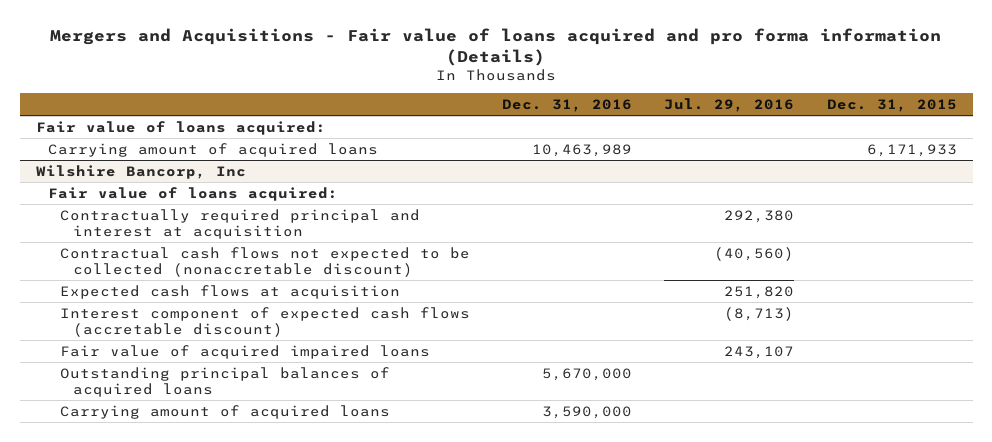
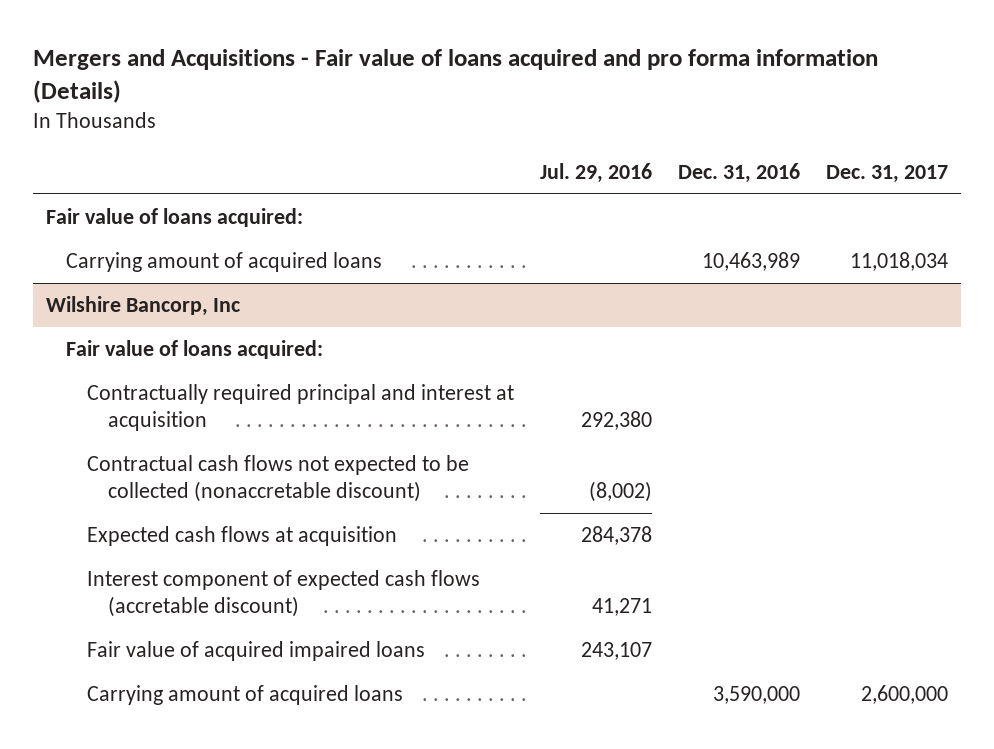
[826,98,957,112] Dec. 31, 2015 -> none
none -> [826,164,949,183] Dec. 31, 2017
[714,246,795,261] (40,560) -> [589,480,653,502] (8,002)
[724,285,795,299] 251,820 -> [581,525,653,545] 284,378
[724,306,795,321] (8,713) -> [592,597,653,616] 41,271
[60,366,391,397] Outstanding principal balances of acquired loans -> none

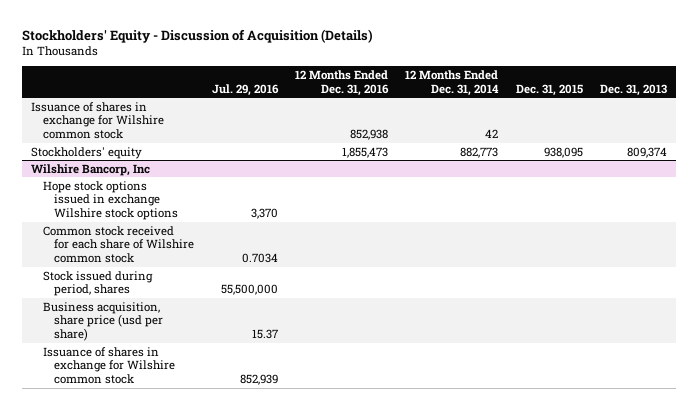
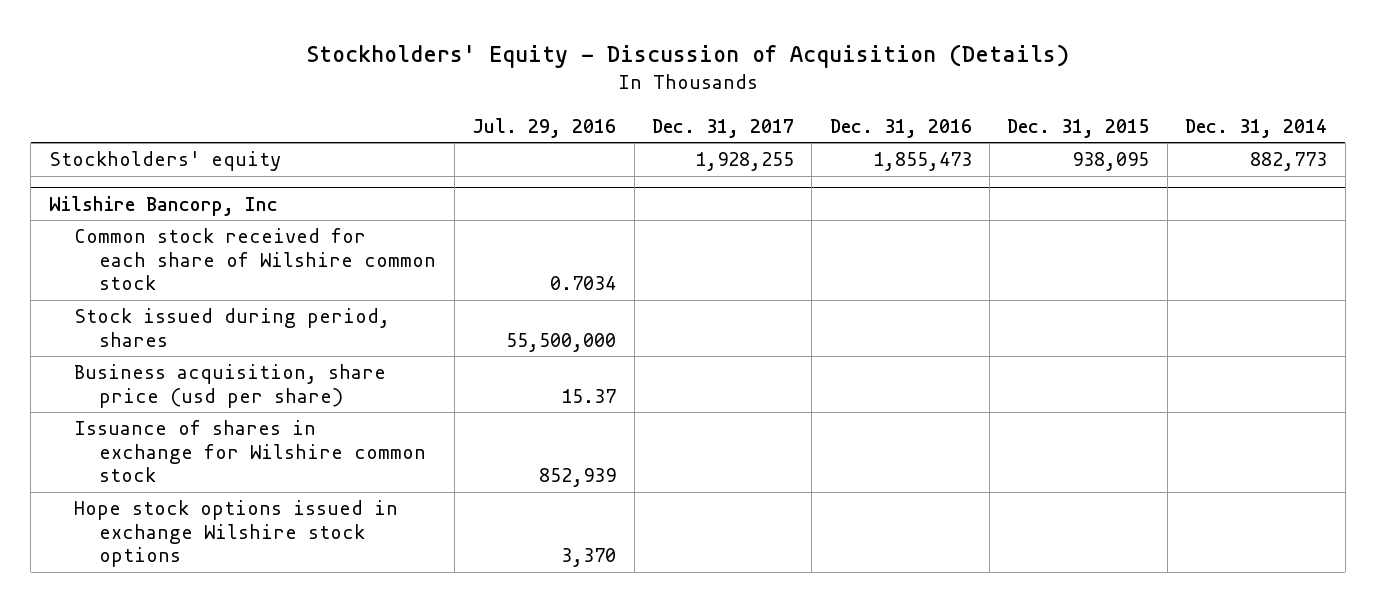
[295,70,390,96] 12 Months Ended Dec. 31, 2016 -> none
[405,70,500,96] 12 Months Ended Dec. 31, 2014 -> none
[600,83,668,96] Dec. 31, 2013 -> none
none -> [651,118,794,138] Dec. 31, 2017
none -> [829,118,972,138] Dec. 31, 2016
none -> [1185,118,1328,138] Dec. 31, 2014
[31,101,164,139] Issuance of shares in exchange for Wilshire common stock -> none
[42,180,179,220] Hope stock options issued in exchange Wilshire stock options -> [74,500,399,568] Hope stock options issued in exchange Wilshire stock options

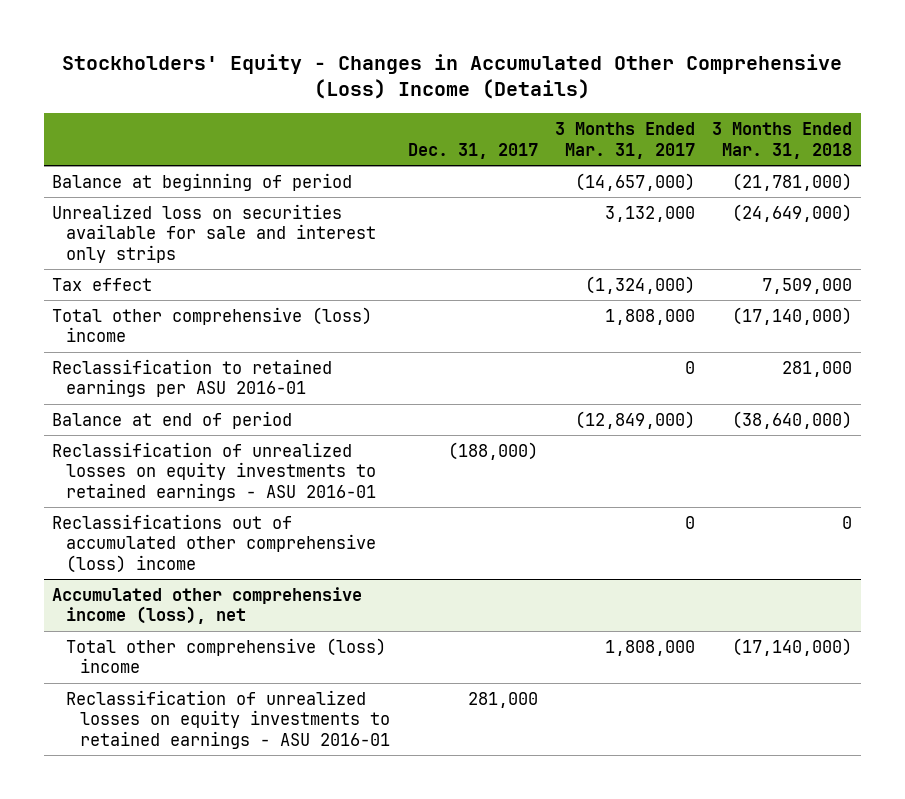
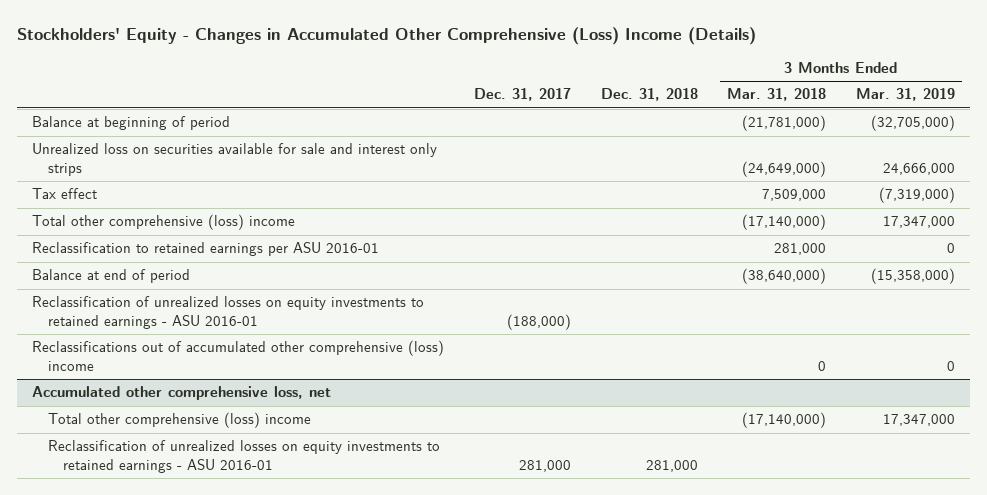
[554,122,695,159] 3 Months Ended Mar. 31, 2017 -> none
none -> [600,88,698,102] Dec. 31, 2018
none -> [855,88,955,102] Mar. 31, 2019
[52,586,363,625] Accumulated other comprehensive income (loss), net -> [32,386,332,401] Accumulated other comprehensive loss, net

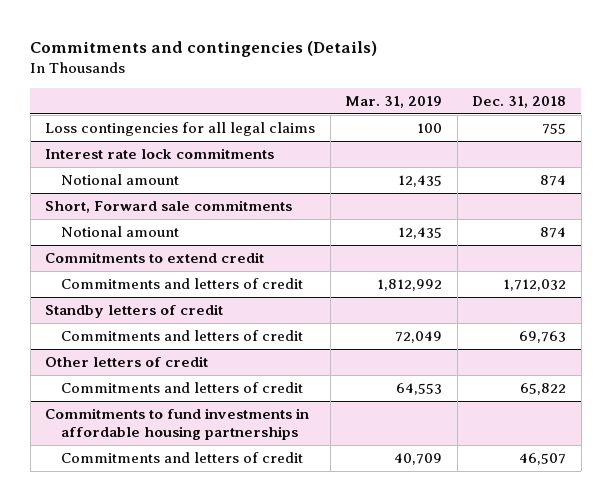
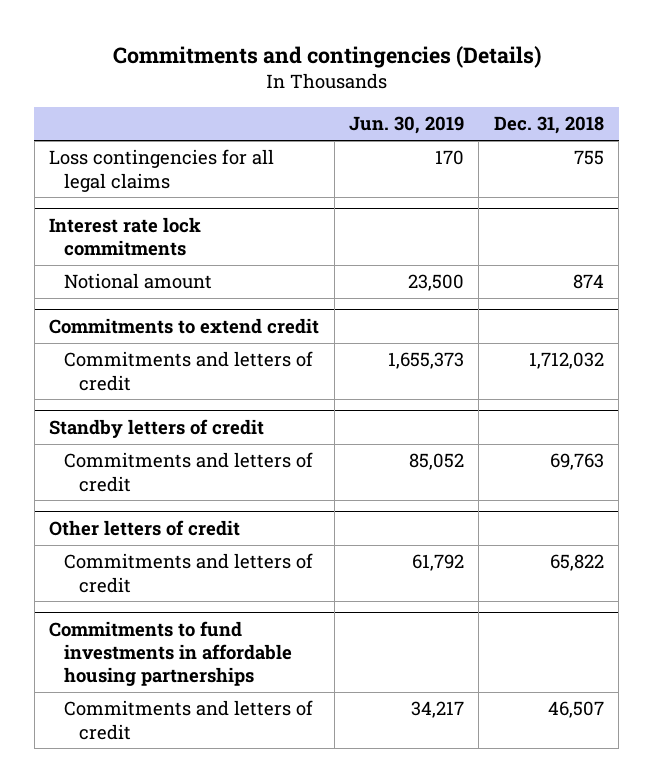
[345,96,443,109] Mar. 31, 2019 -> none
none -> [349,116,465,135] Jun. 30, 2019
[45,200,293,214] Short, Forward sale commitments -> none
[60,226,179,238] Notional amount -> none

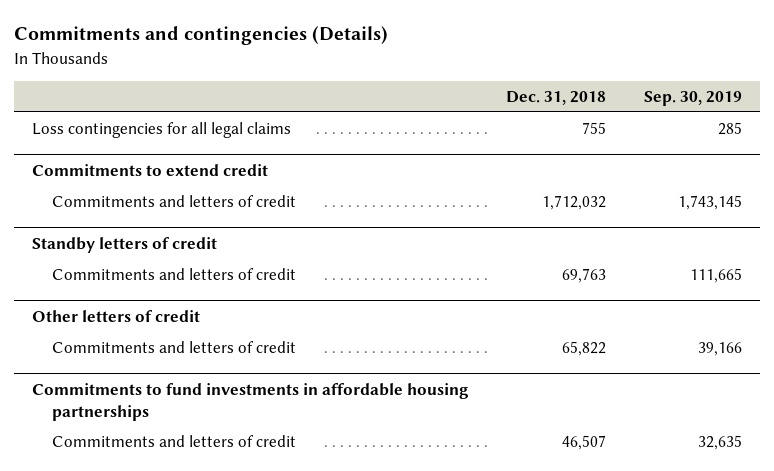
[349,116,465,135] Jun. 30, 2019 -> none
none -> [643,90,742,106] Sep. 30, 2019
[49,216,202,257] Interest rate lock commitments -> none
[64,273,213,290] Notional amount -> none

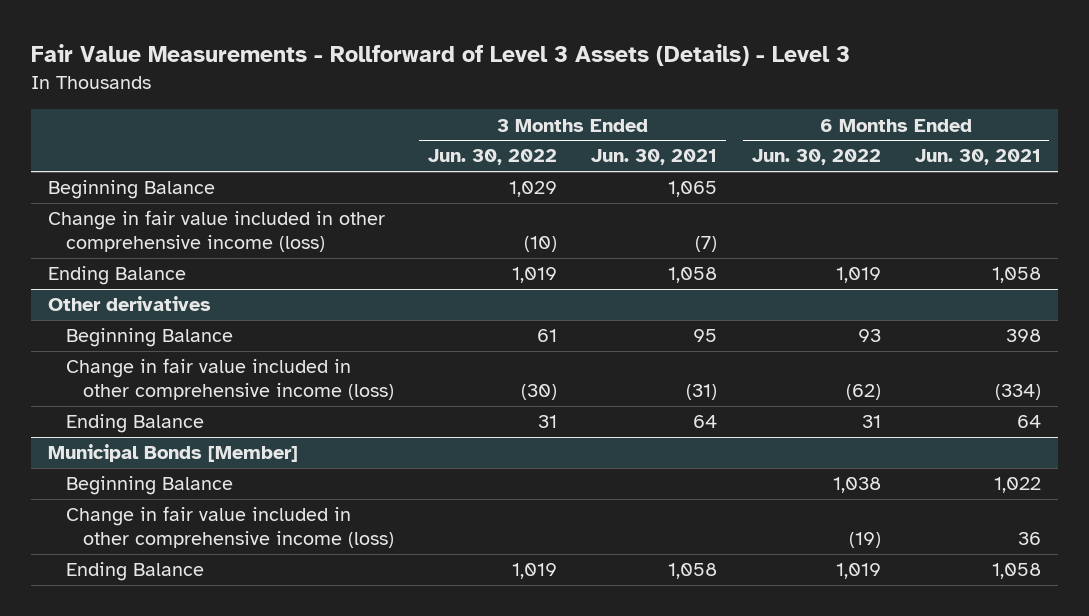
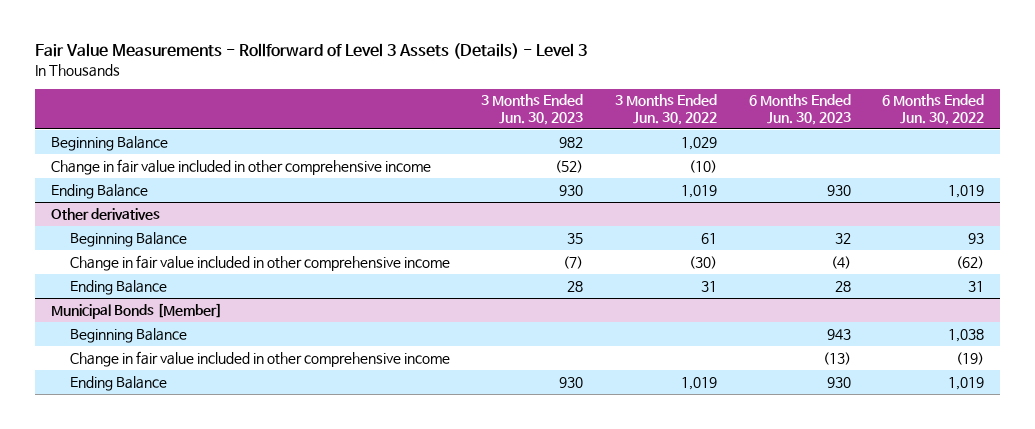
[591,149,718,166] Jun. 30, 2021 -> none
[914,149,1041,166] Jun. 30, 2021 -> none
none -> [481,94,584,125] 3 Months Ended Jun. 30, 2023
none -> [748,94,851,125] 6 Months Ended Jun. 30, 2023
[48,210,386,253] Change in fair value included in other comprehensive income (loss) -> [50,158,431,175] Change in fair value included in other comprehensive income
[65,358,394,401] Change in fair value included in other comprehensive income (loss) -> [69,254,450,271] Change in fair value included in other comprehensive income
[65,506,394,549] Change in fair value included in other comprehensive income (loss) -> [69,350,450,367] Change in fair value included in other comprehensive income

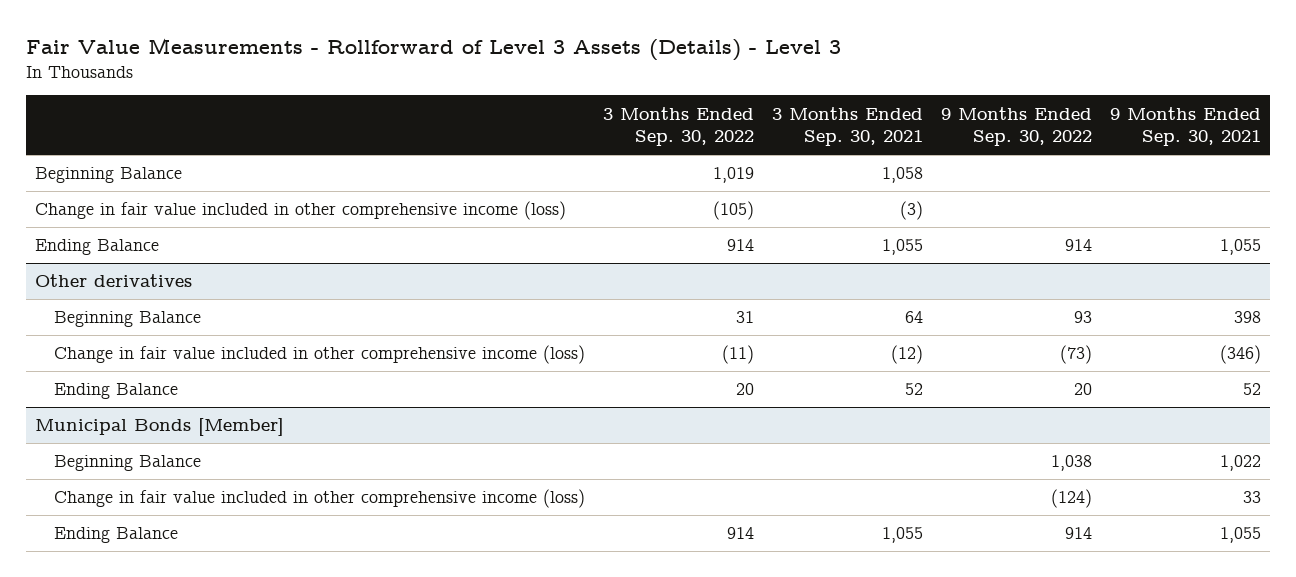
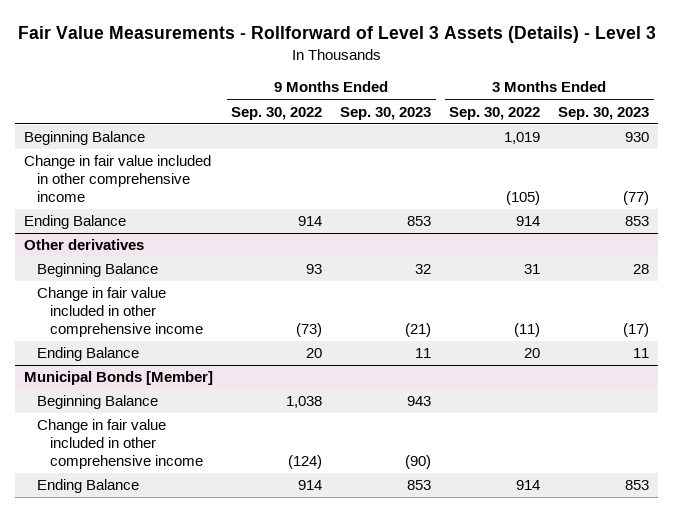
[772,106,924,147] 3 Months Ended Sep. 30, 2021 -> none
[1110,106,1262,147] 9 Months Ended Sep. 30, 2021 -> none
none -> [340,106,432,120] Sep. 30, 2023
none -> [558,106,650,120] Sep. 30, 2023
[35,201,567,221] Change in fair value included in other comprehensive income (loss) -> [24,155,212,203] Change in fair value included in other comprehensive income
[54,345,586,365] Change in fair value included in other comprehensive income (loss) -> [37,287,203,338] Change in fair value included in other comprehensive income
[54,489,586,509] Change in fair value included in other comprehensive income (loss) -> [37,419,203,470] Change in fair value included in other comprehensive income

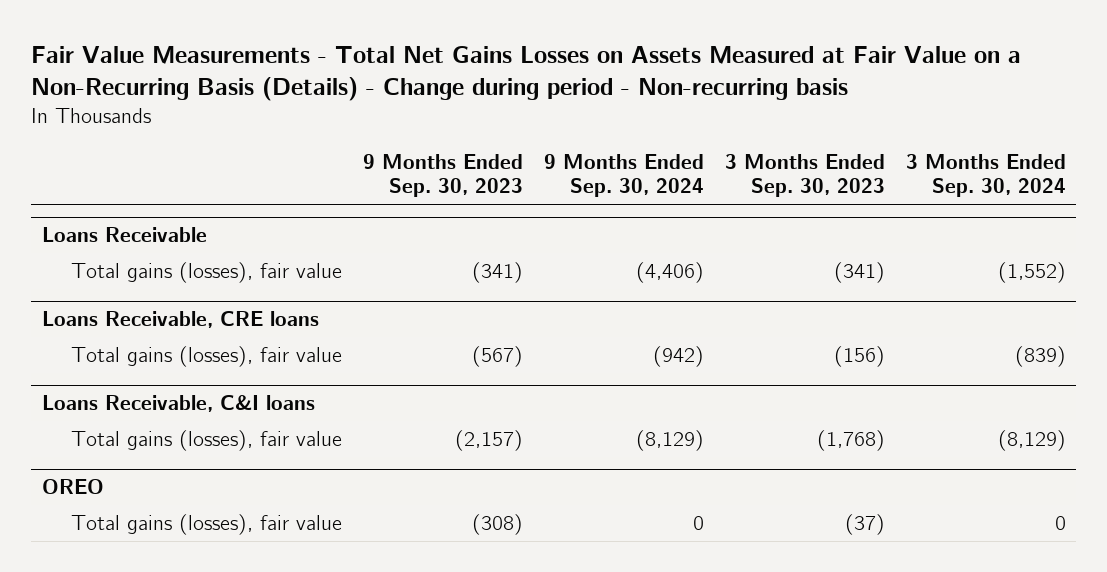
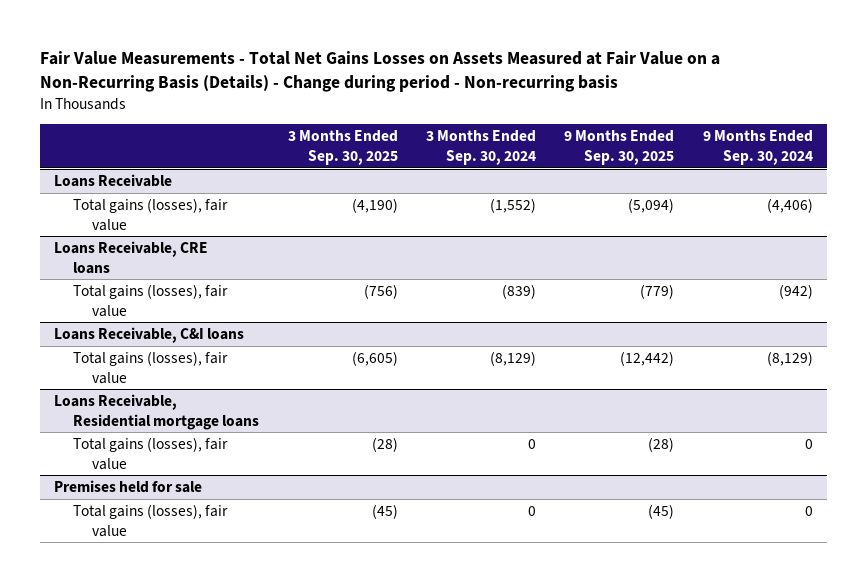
[362,153,523,198] 9 Months Ended Sep. 30, 2023 -> none
[724,153,885,198] 3 Months Ended Sep. 30, 2023 -> none
none -> [287,130,398,165] 3 Months Ended Sep. 30, 2025
none -> [564,130,675,165] 9 Months Ended Sep. 30, 2025
[41,479,104,495] OREO -> none
none -> [54,394,260,430] Loans Receivable, Residential mortgage loans
none -> [54,480,203,494] Premises held for sale
none -> [73,504,229,537] Total gains (losses), fair value

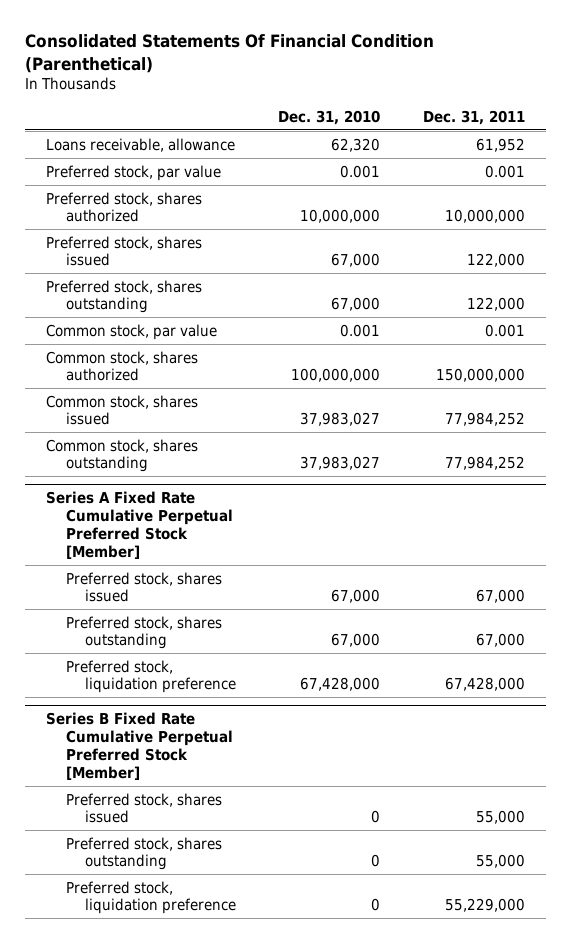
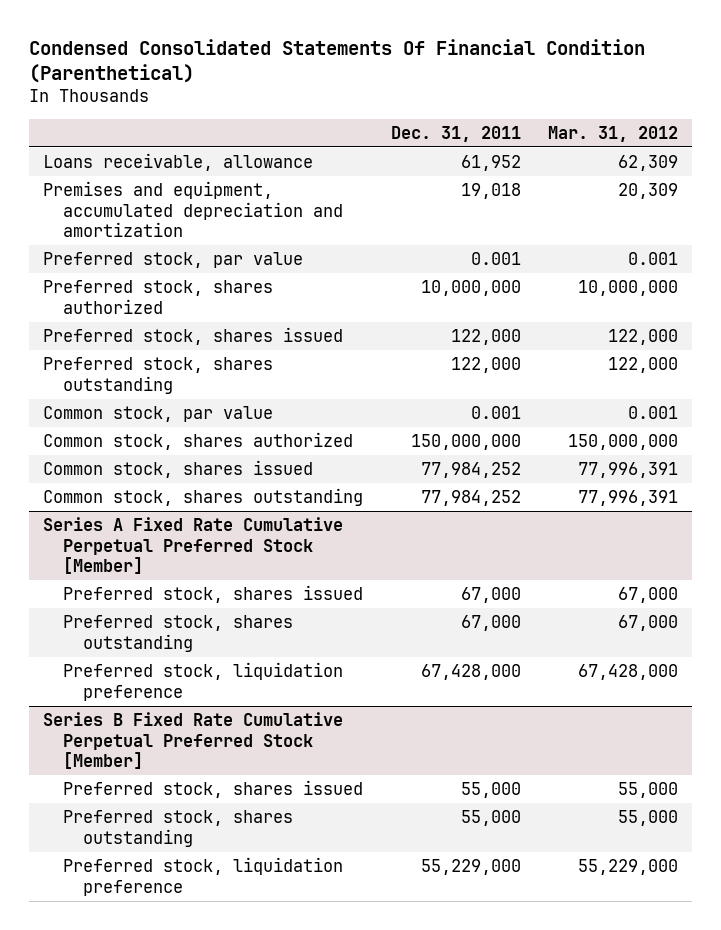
[25,34,435,73] Consolidated Statements Of Financial Condition (Parenthetical) -> [29,38,646,84] Condensed Consolidated Statements Of Financial Condition (Parenthetical)
[278,109,381,125] Dec. 31, 2010 -> none
none -> [548,125,679,142] Mar. 31, 2012
none -> [42,180,343,238] Premises and equipment, accumulated depreciation and amortization

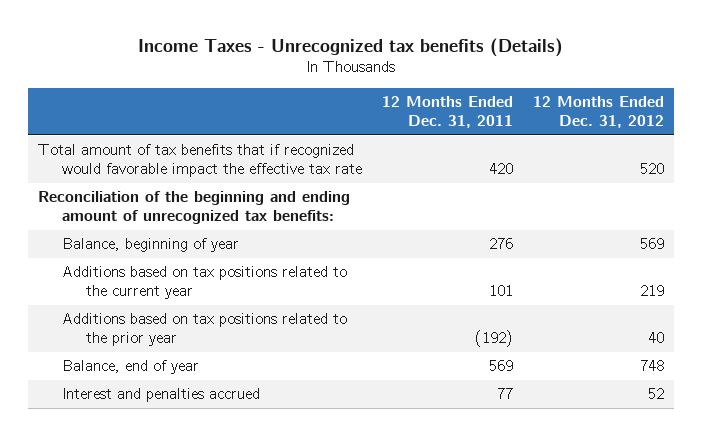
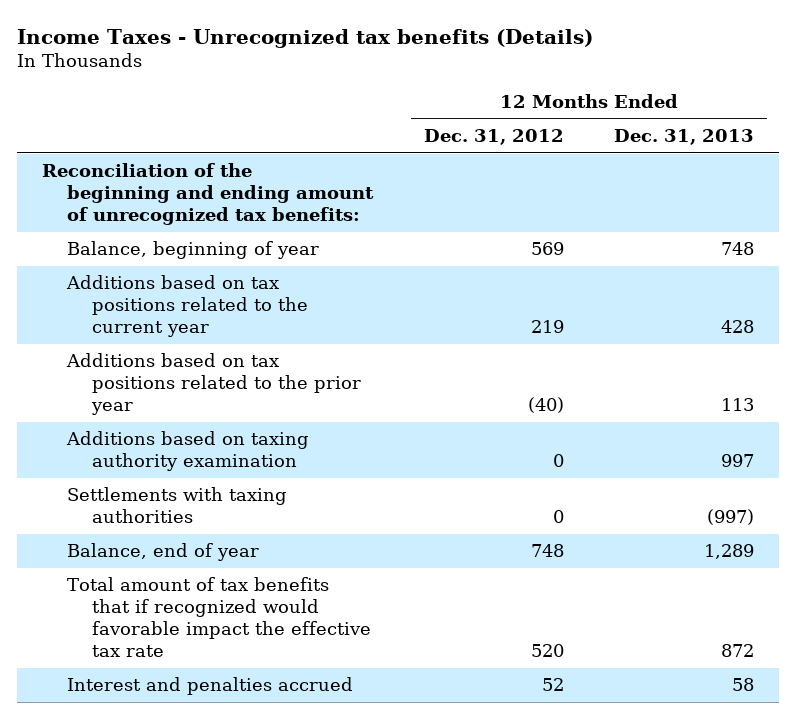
[381,95,513,129] 12 Months Ended Dec. 31, 2011 -> none
none -> [614,129,755,146] Dec. 31, 2013
[647,332,664,344] 40 -> [527,396,564,413] (40)
none -> [66,431,310,472] Additions based on taxing authority examination
none -> [67,487,288,524] Settlements with taxing authorities
[37,144,363,178] Total amount of tax benefits that if recognized would favorable impact the effective tax rate -> [67,577,372,657] Total amount of tax benefits that if recognized would favorable impact the effective tax rate

